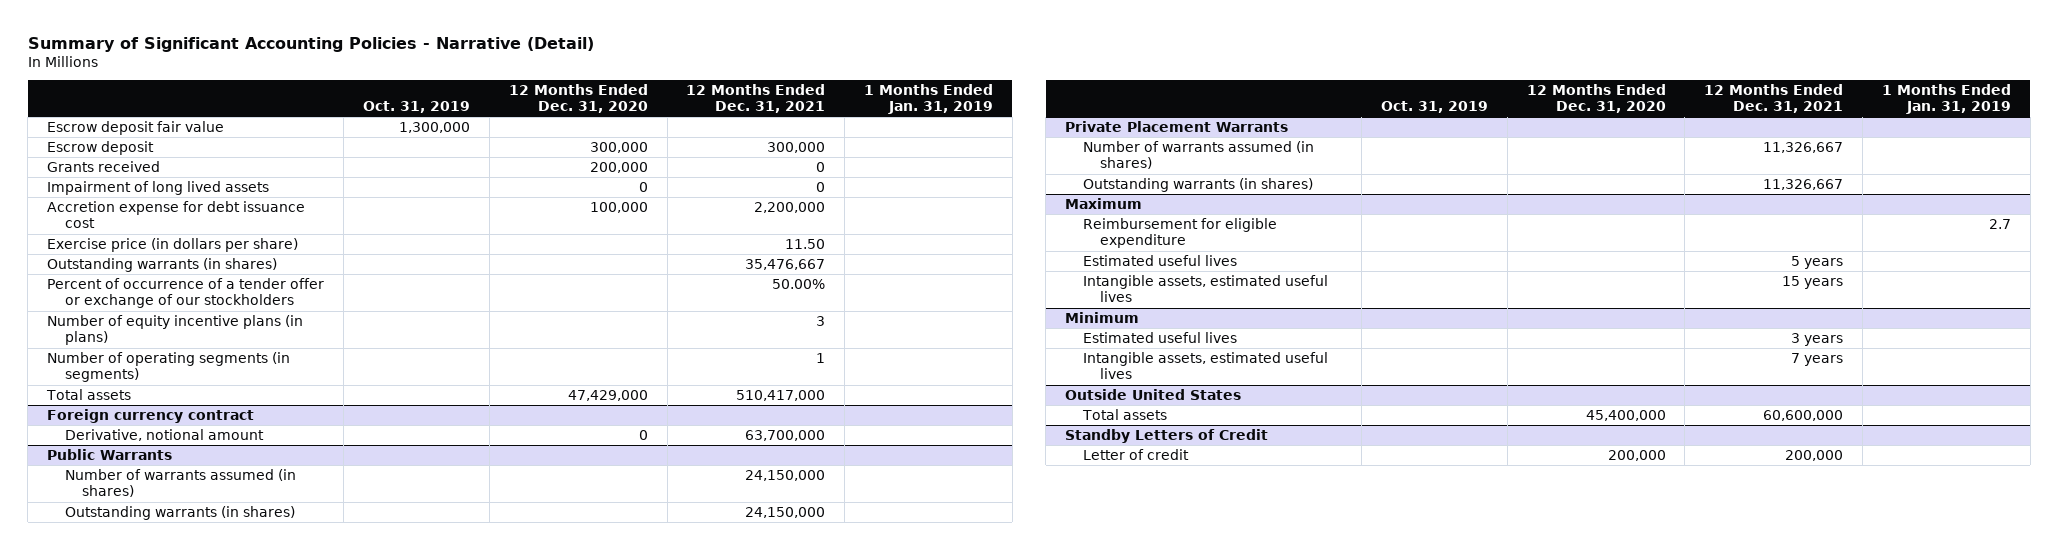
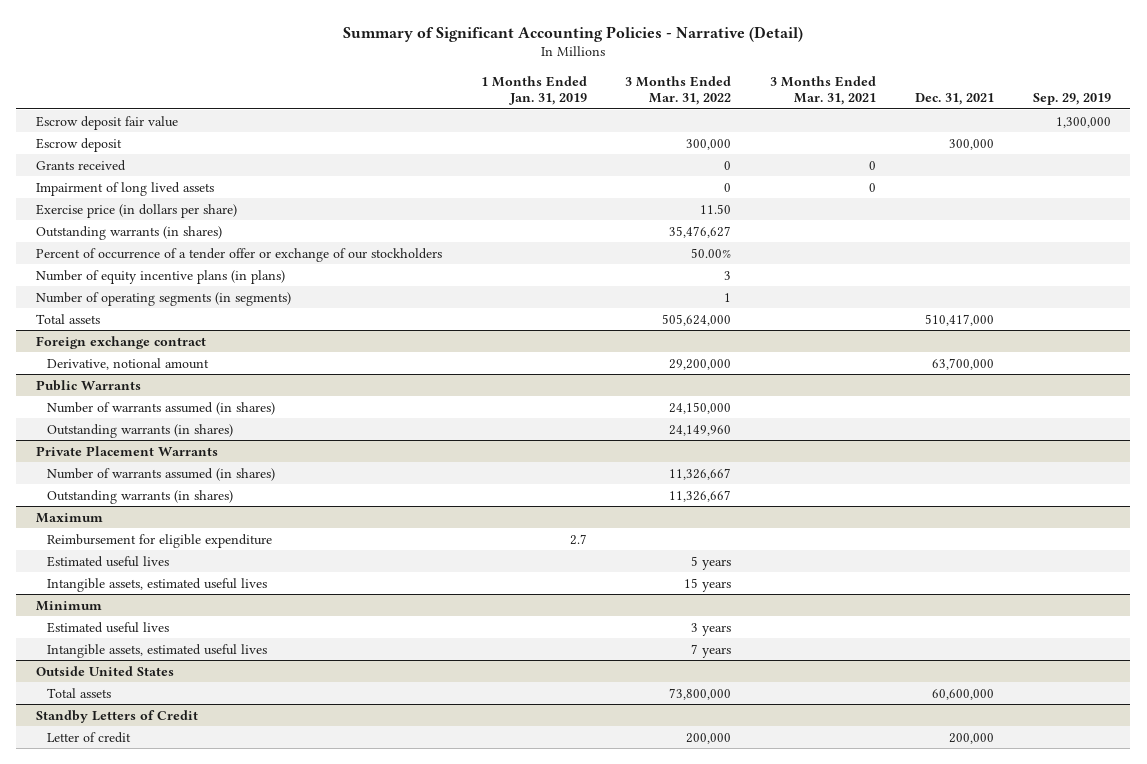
[362,101,470,114] Oct. 31, 2019 -> none
[508,83,648,114] 12 Months Ended Dec. 31, 2020 -> none
[686,83,826,114] 12 Months Ended Dec. 31, 2021 -> none
none -> [625,75,732,105] 3 Months Ended Mar. 31, 2022
none -> [770,75,877,105] 3 Months Ended Mar. 31, 2021
none -> [915,92,995,105] Dec. 31, 2021
none -> [1032,92,1111,105] Sep. 29, 2019
[47,200,306,229] Accretion expense for debt issuance cost -> none
[47,408,255,423] Foreign currency contract -> [35,335,206,349] Foreign exchange contract

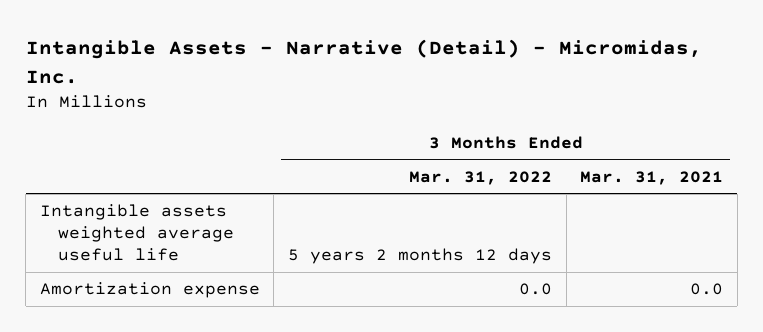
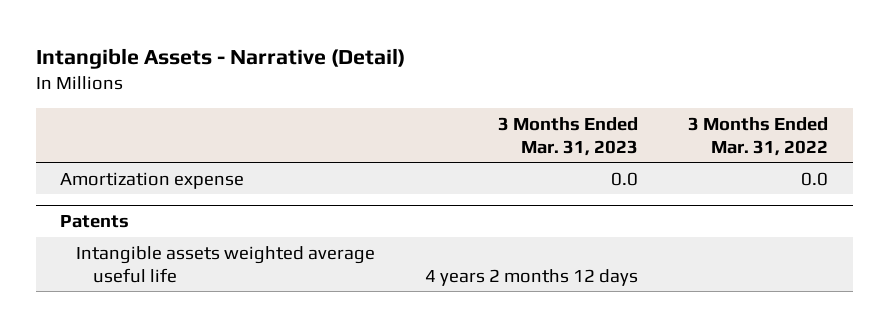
[25,39,702,84] Intangible Assets - Narrative (Detail) - Micromidas, Inc. -> [35,48,405,70] Intangible Assets - Narrative (Detail)
[580,170,724,185] Mar. 31, 2021 -> none
none -> [498,116,639,156] 3 Months Ended Mar. 31, 2023
[39,204,235,262] Intangible assets weighted average useful life -> none
none -> [60,215,130,229] Patents
none -> [76,245,376,283] Intangible assets weighted average useful life

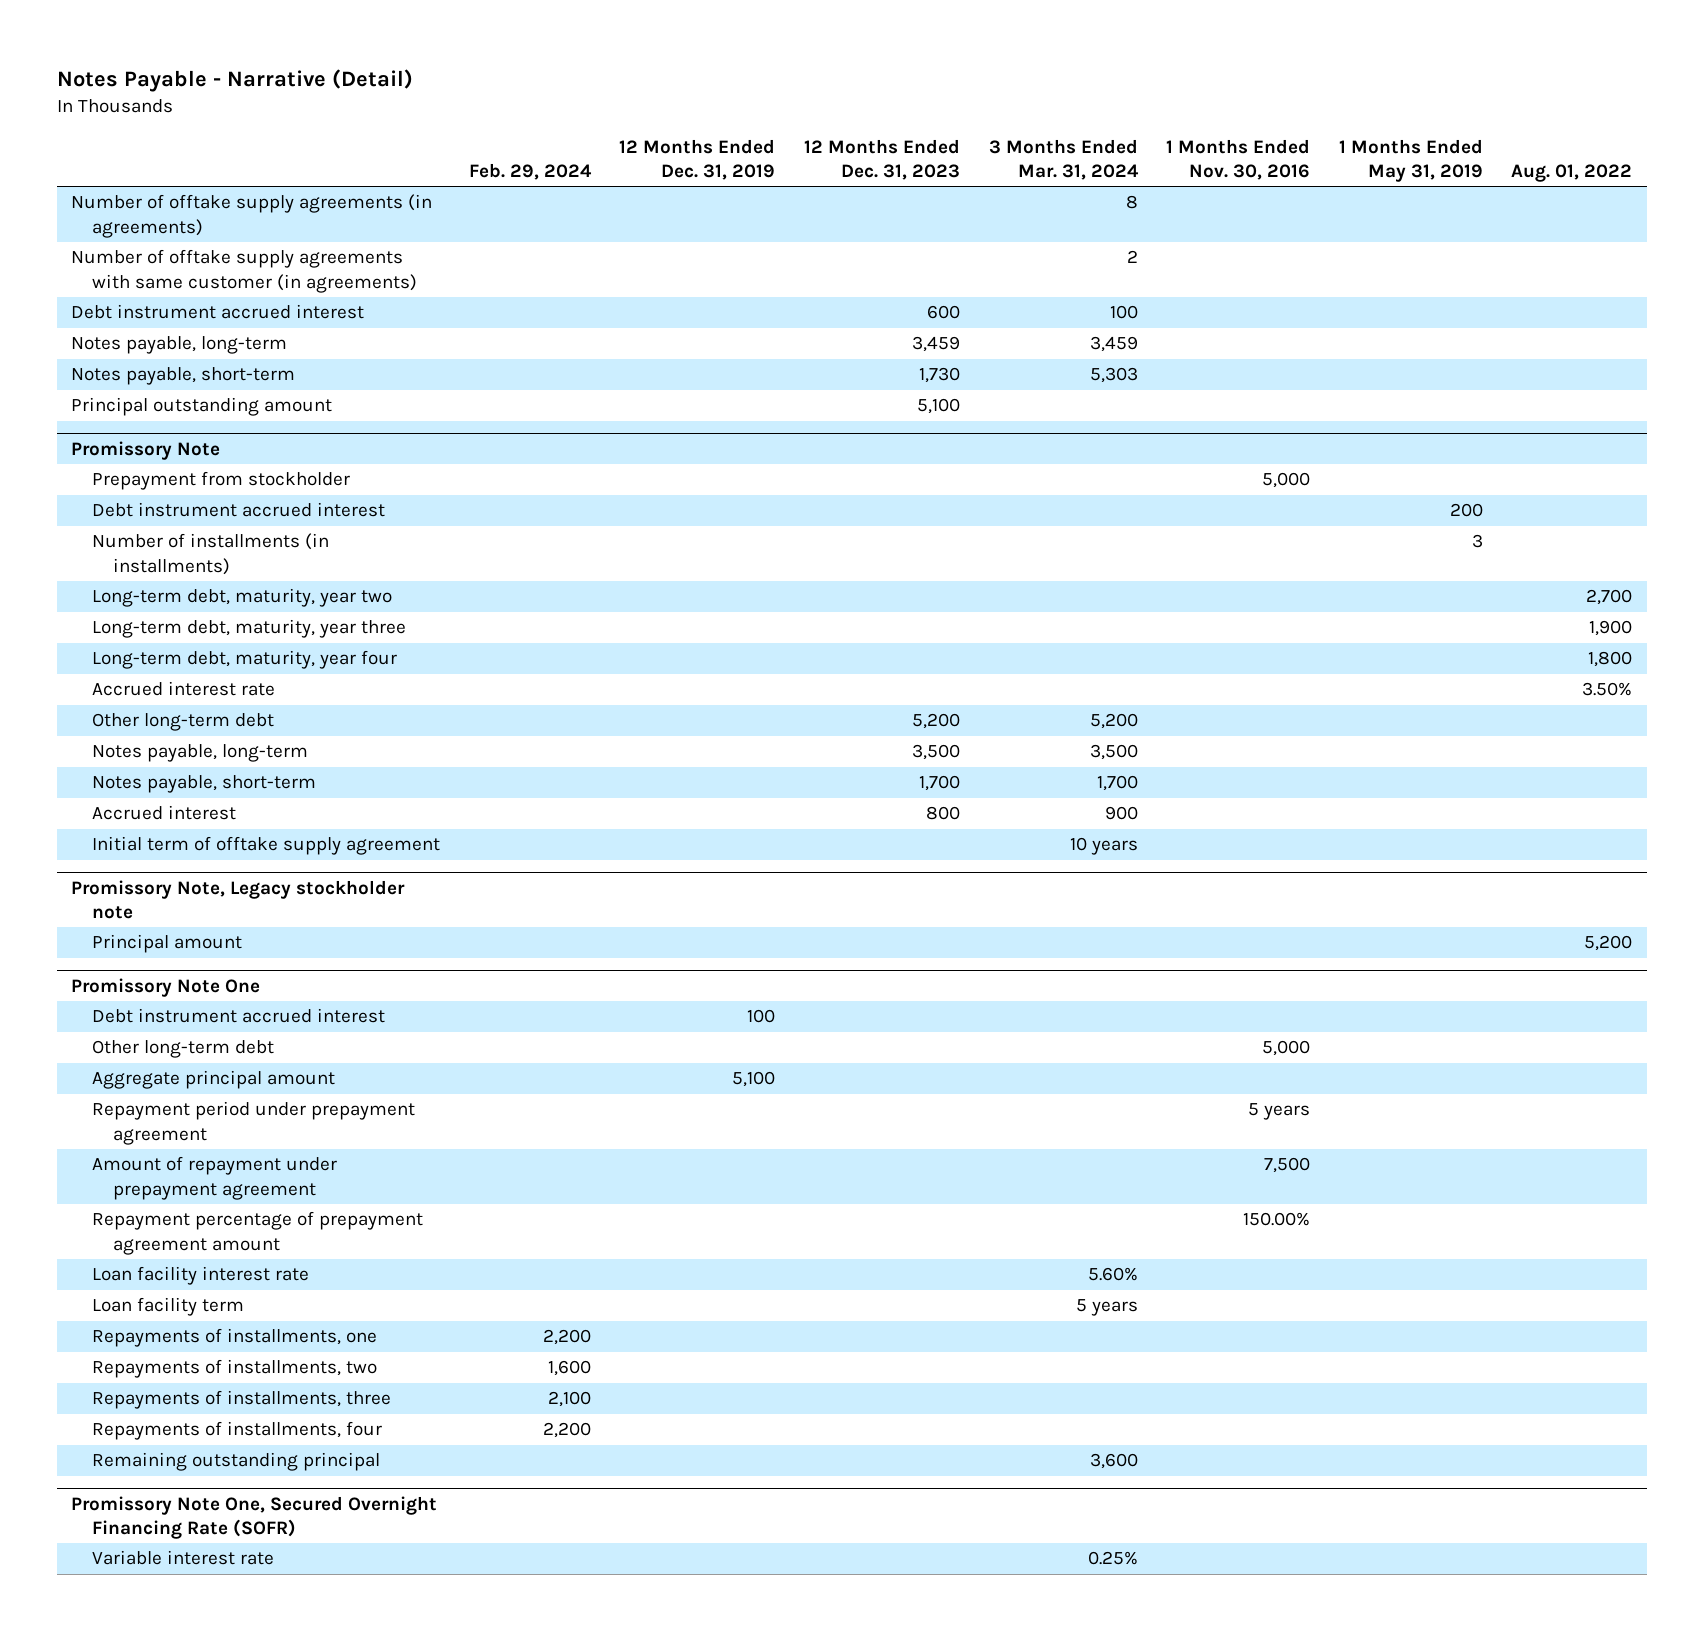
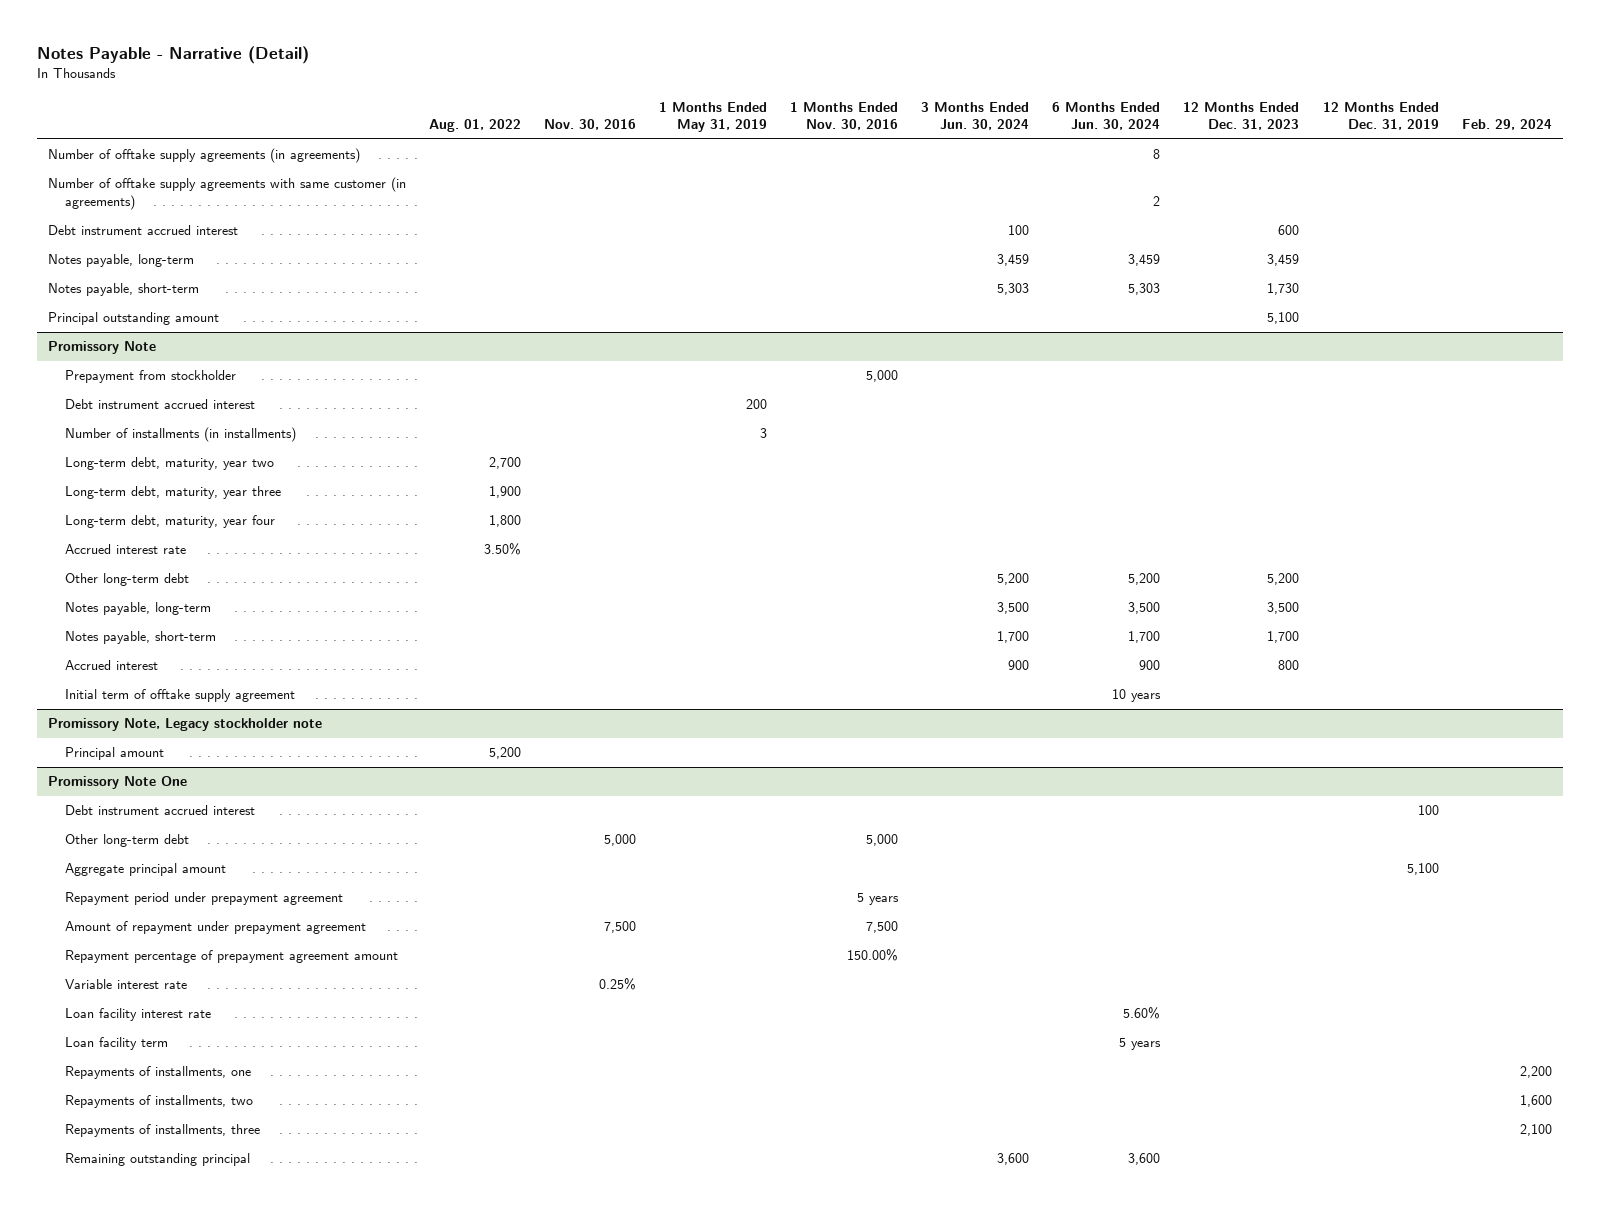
[988,138,1139,180] 3 Months Ended Mar. 31, 2024 -> none
none -> [544,119,637,131] Nov. 30, 2016
none -> [921,101,1030,131] 3 Months Ended Jun. 30, 2024
none -> [1052,101,1161,131] 6 Months Ended Jun. 30, 2024
none -> [65,979,188,990] Variable interest rate
[92,1421,383,1441] Repayments of installments, four -> none
[71,1495,438,1539] Promissory Note One, Secured Overnight Financing Rate (SOFR) -> none
[92,1550,275,1566] Variable interest rate -> none

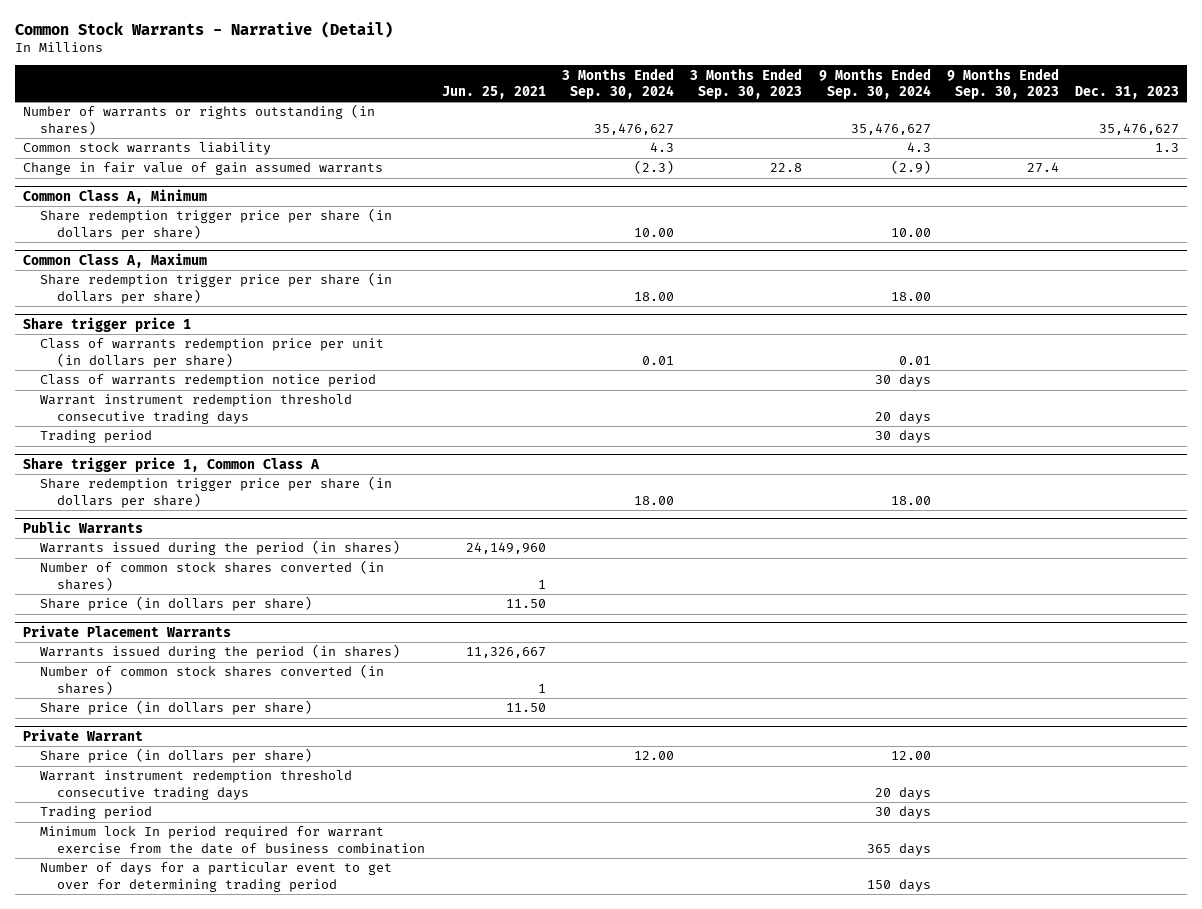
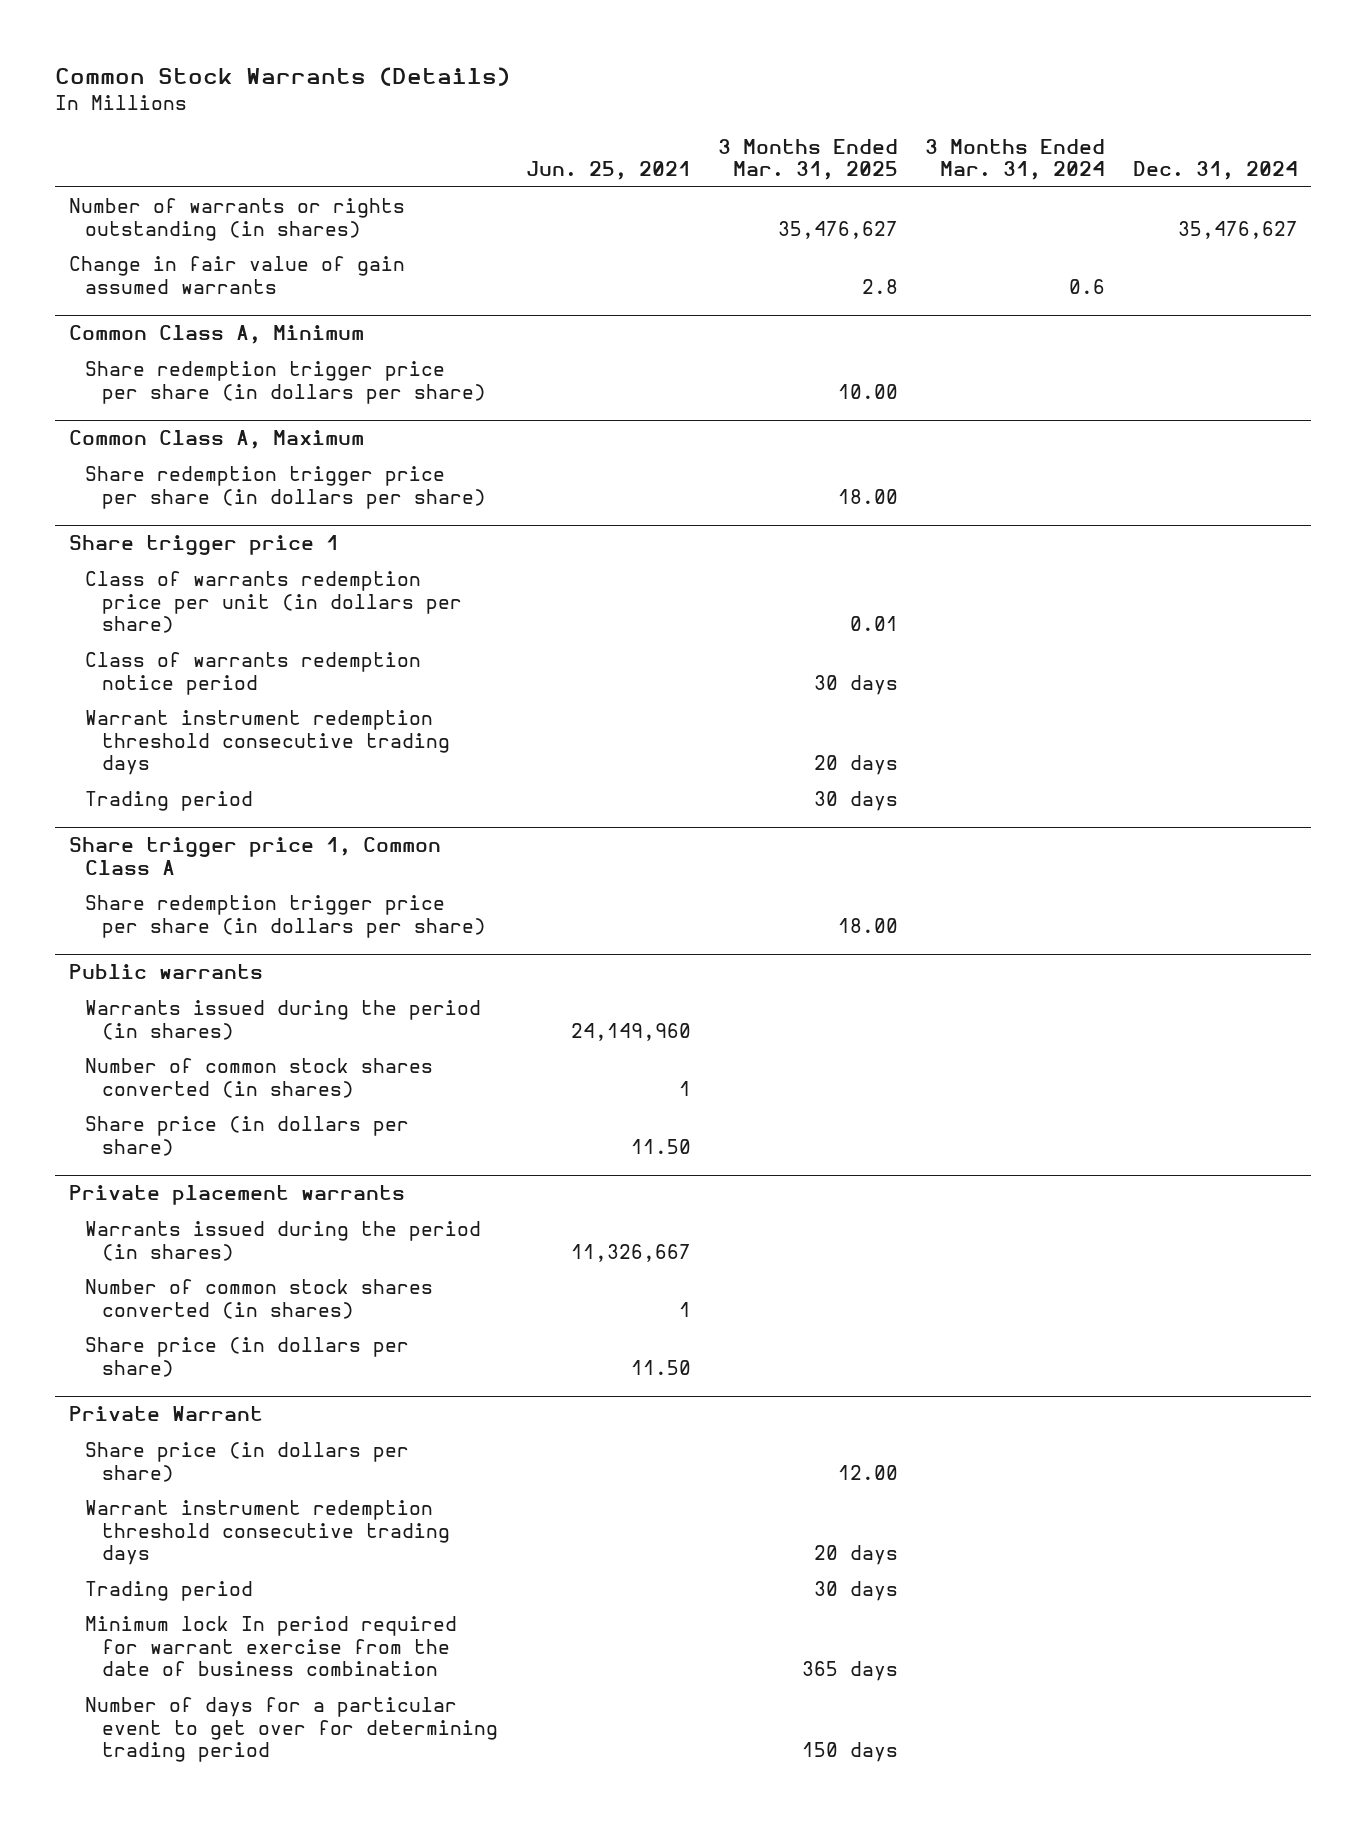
[14,20,393,38] Common Stock Warrants - Narrative (Detail) -> [54,67,510,87] Common Stock Warrants (Details)
[562,67,675,99] 3 Months Ended Sep. 30, 2024 -> none
[690,67,803,99] 3 Months Ended Sep. 30, 2023 -> none
[818,67,931,99] 9 Months Ended Sep. 30, 2024 -> none
[947,67,1060,99] 9 Months Ended Sep. 30, 2023 -> none
[1075,85,1180,99] Dec. 31, 2023 -> none
none -> [717,138,898,181] 3 Months Ended Mar. 31, 2025
none -> [925,138,1106,181] 3 Months Ended Mar. 31, 2024
none -> [1132,161,1298,181] Dec. 31, 2024
[23,142,272,156] Common stock warrants liability -> none
[23,520,144,533] Public Warrants -> [68,964,263,980] Public warrants
[23,624,232,637] Private Placement Warrants -> [68,1185,405,1206] Private placement warrants

